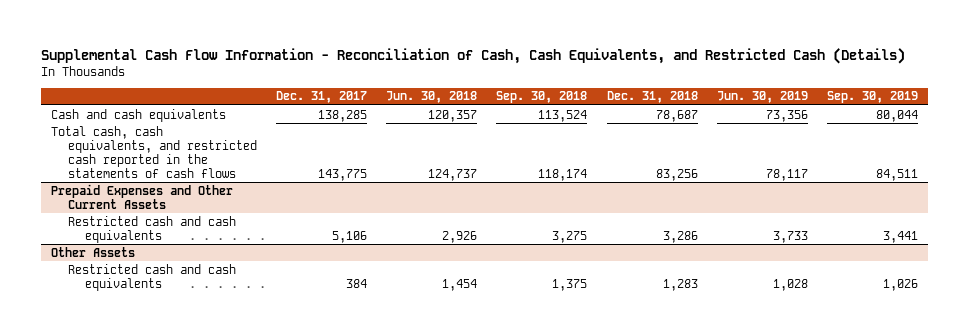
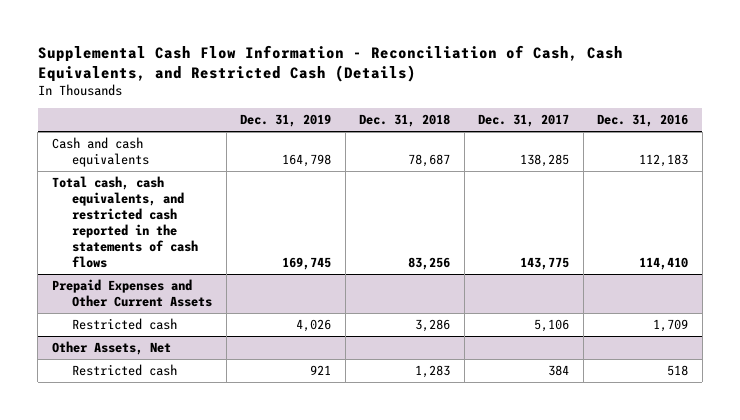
[386,91,478,104] Jun. 30, 2018 -> none
[496,91,588,104] Sep. 30, 2018 -> none
[716,91,808,104] Jun. 30, 2019 -> none
[827,91,919,104] Sep. 30, 2019 -> none
none -> [240,114,332,128] Dec. 31, 2019
none -> [597,114,689,128] Dec. 31, 2016
[67,215,236,243] Restricted cash and cash equivalents -> [72,318,178,331] Restricted cash
[50,246,135,257] Other Assets -> [51,341,171,356] Other Assets, Net
[67,263,236,291] Restricted cash and cash equivalents -> [72,364,178,377] Restricted cash

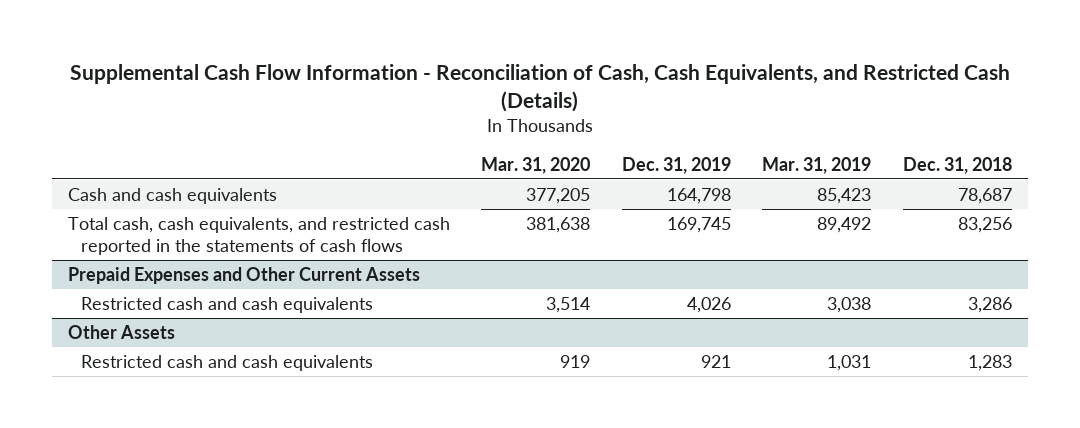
[478,114,570,128] Dec. 31, 2017 -> none
[597,114,689,128] Dec. 31, 2016 -> none
none -> [481,156,591,174] Mar. 31, 2020
none -> [762,156,872,174] Mar. 31, 2019
[72,318,178,331] Restricted cash -> [80,296,373,313] Restricted cash and cash equivalents
[51,341,171,356] Other Assets, Net -> [67,324,175,339] Other Assets
[72,364,178,377] Restricted cash -> [80,354,373,371] Restricted cash and cash equivalents

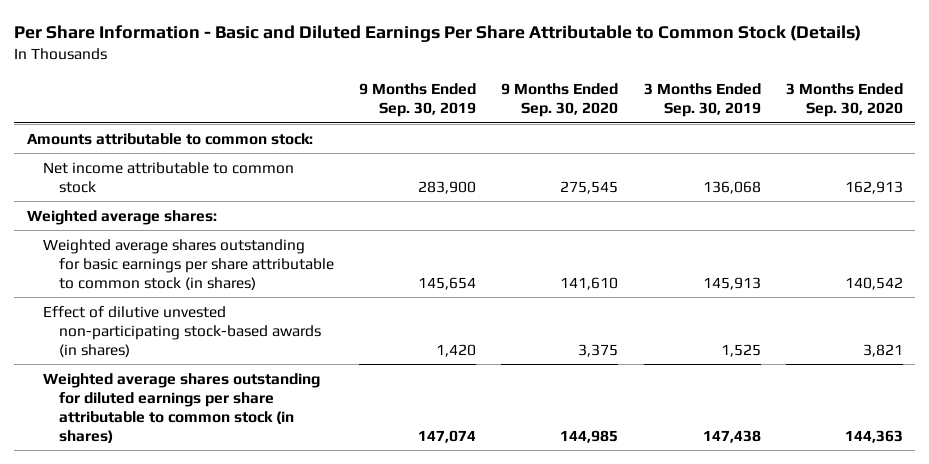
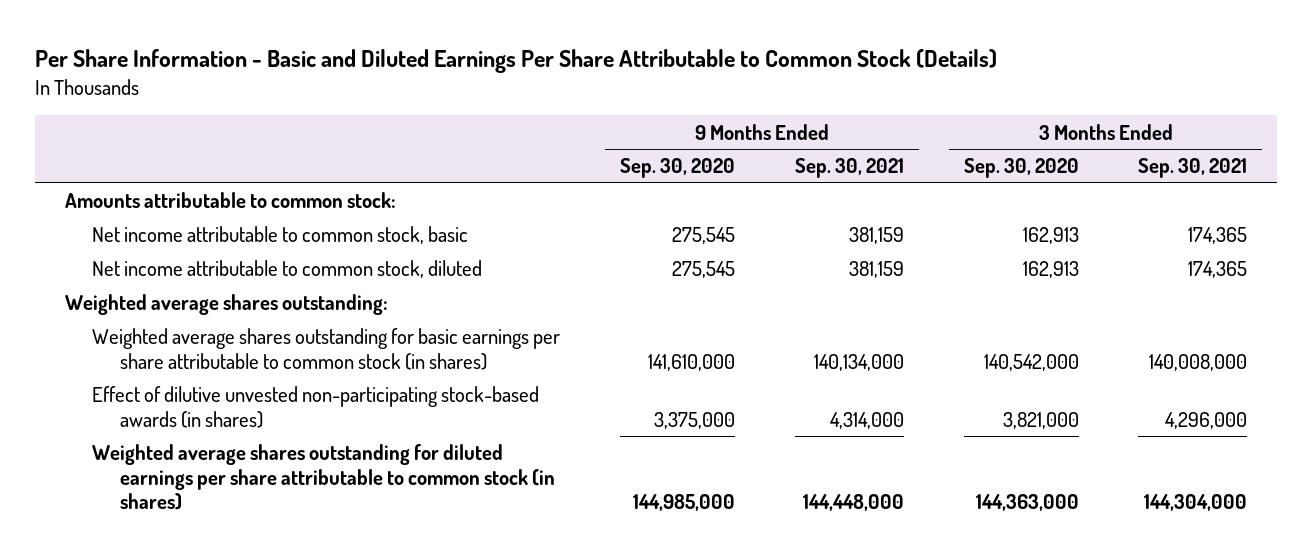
[359,83,477,118] 9 Months Ended Sep. 30, 2019 -> none
[643,83,761,118] 3 Months Ended Sep. 30, 2019 -> none
none -> [794,158,904,179] Sep. 30, 2021
none -> [1138,158,1248,179] Sep. 30, 2021
[42,161,294,193] Net income attributable to common stock -> [92,226,469,245] Net income attributable to common stock, basic
none -> [92,260,483,279] Net income attributable to common stock, diluted
[26,209,217,225] Weighted average shares: -> [65,294,389,316] Weighted average shares outstanding:
[560,276,619,290] 141,610 -> [648,353,736,371] 141,610,000
[844,276,903,290] 140,542 -> [983,353,1079,371] 140,542,000
[578,343,619,357] 3,375 -> [654,411,736,429] 3,375,000
[862,343,903,357] 3,821 -> [1002,411,1079,429] 3,821,000
[560,429,619,443] 144,985 -> [633,493,736,511] 144,985,000
[844,429,903,443] 144,363 -> [975,493,1079,511] 144,363,000

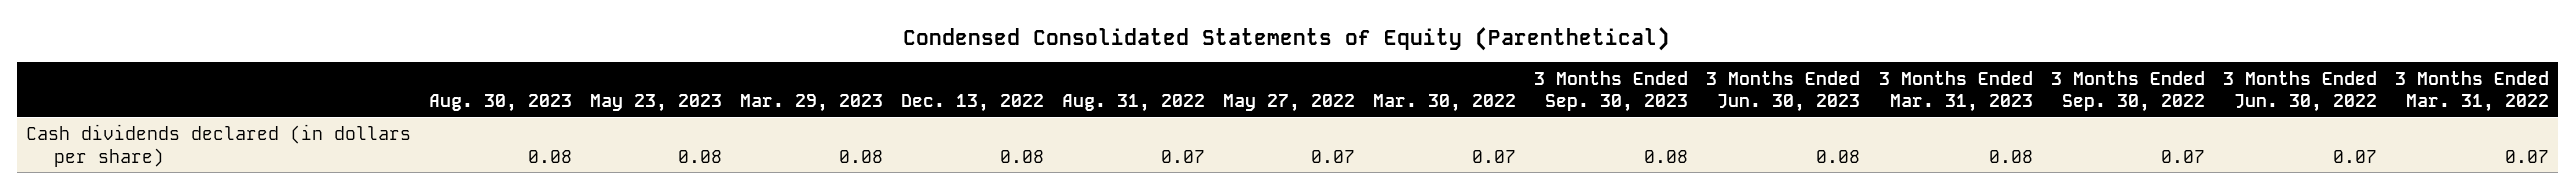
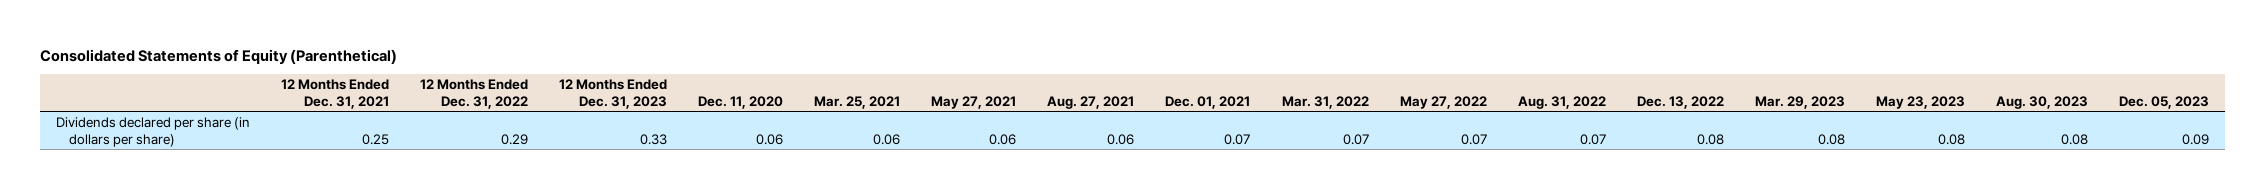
[903,26,1671,51] Condensed Consolidated Statements of Equity (Parenthetical) -> [40,48,398,64] Consolidated Statements of Equity (Parenthetical)
[1373,94,1517,113] Mar. 30, 2022 -> none
[1534,70,1689,113] 3 Months Ended Sep. 30, 2023 -> none
[1706,70,1861,113] 3 Months Ended Jun. 30, 2023 -> none
[1878,70,2033,113] 3 Months Ended Mar. 31, 2023 -> none
[2050,70,2205,113] 3 Months Ended Sep. 30, 2022 -> none
[2222,70,2377,113] 3 Months Ended Jun. 30, 2022 -> none
[2394,70,2549,113] 3 Months Ended Mar. 31, 2022 -> none
none -> [280,78,389,109] 12 Months Ended Dec. 31, 2021
none -> [419,78,528,109] 12 Months Ended Dec. 31, 2022
none -> [558,78,667,109] 12 Months Ended Dec. 31, 2023
none -> [698,95,784,109] Dec. 11, 2020
none -> [814,95,901,109] Mar. 25, 2021
none -> [931,95,1017,109] May 27, 2021
none -> [1047,95,1135,109] Aug. 27, 2021
none -> [1165,95,1251,109] Dec. 01, 2021
none -> [1281,95,1369,109] Mar. 31, 2022
none -> [2119,95,2210,109] Dec. 05, 2023
[25,124,411,167] Cash dividends declared (in dollars per share) -> [55,116,250,147] Dividends declared per share (in dollars per share)

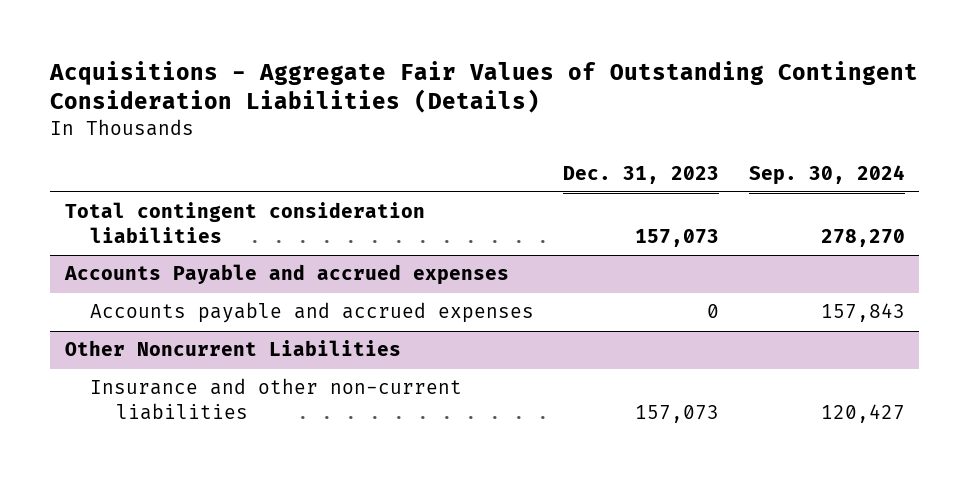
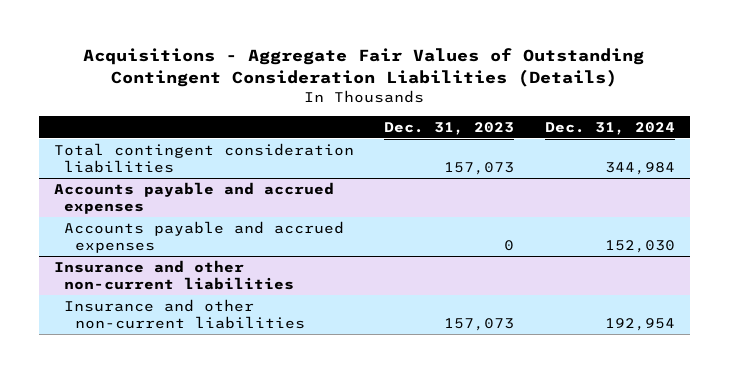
[748,164,905,185] Sep. 30, 2024 -> none
none -> [544,121,675,135] Dec. 31, 2024
[63,264,509,286] Accounts Payable and accrued expenses -> [54,182,335,214] Accounts payable and accrued expenses
[64,340,401,357] Other Noncurrent Liabilities -> [54,260,295,290] Insurance and other non-current liabilities

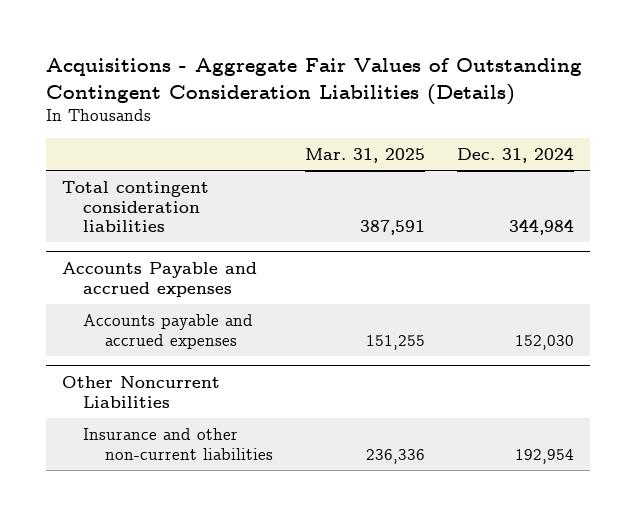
[384,121,515,135] Dec. 31, 2023 -> none
none -> [304,148,425,164] Mar. 31, 2025
[54,182,335,214] Accounts payable and accrued expenses -> [62,261,258,297] Accounts Payable and accrued expenses
[54,260,295,290] Insurance and other non-current liabilities -> [62,375,221,408] Other Noncurrent Liabilities

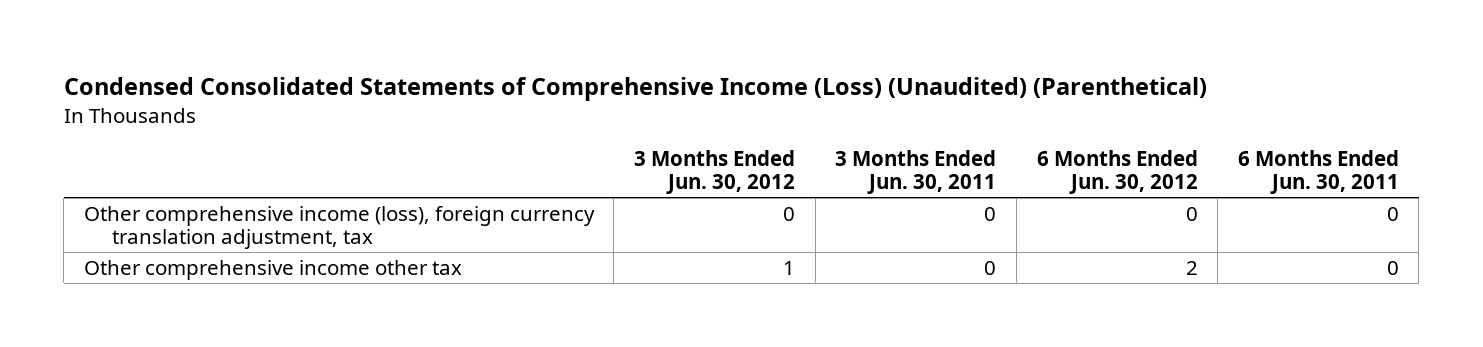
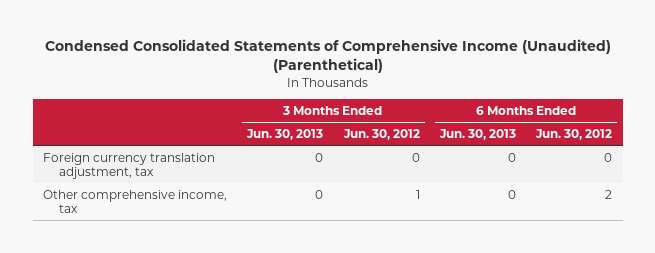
[63,77,1207,102] Condensed Consolidated Statements of Comprehensive Income (Loss) (Unaudited) (Parenthetical) -> [44,39,611,74] Condensed Consolidated Statements of Comprehensive Income (Unaudited) (Parenthetical)
[835,149,997,195] 3 Months Ended Jun. 30, 2011 -> none
[1237,149,1399,195] 6 Months Ended Jun. 30, 2011 -> none
none -> [246,128,324,140] Jun. 30, 2013
none -> [438,128,516,140] Jun. 30, 2013
[83,205,595,250] Other comprehensive income (loss), foreign currency translation adjustment, tax -> [42,152,215,180] Foreign currency translation adjustment, tax
[83,259,462,280] Other comprehensive income other tax -> [42,189,227,214] Other comprehensive income, tax

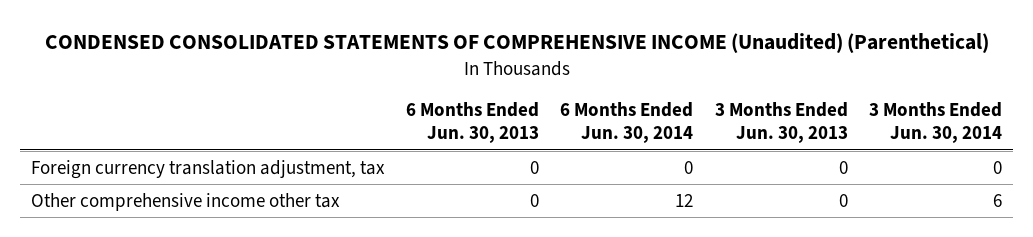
[44,39,611,74] Condensed Consolidated Statements of Comprehensive Income (Unaudited) (Parenthetical) -> [44,33,989,54] CONDENSED CONSOLIDATED STATEMENTS OF COMPREHENSIVE INCOME (Unaudited) (Parenthetical)
[342,128,420,140] Jun. 30, 2012 -> none
[535,128,613,140] Jun. 30, 2012 -> none
none -> [560,102,694,144] 6 Months Ended Jun. 30, 2014
none -> [869,102,1003,144] 3 Months Ended Jun. 30, 2014
[42,189,227,214] Other comprehensive income, tax -> [30,192,340,211] Other comprehensive income other tax

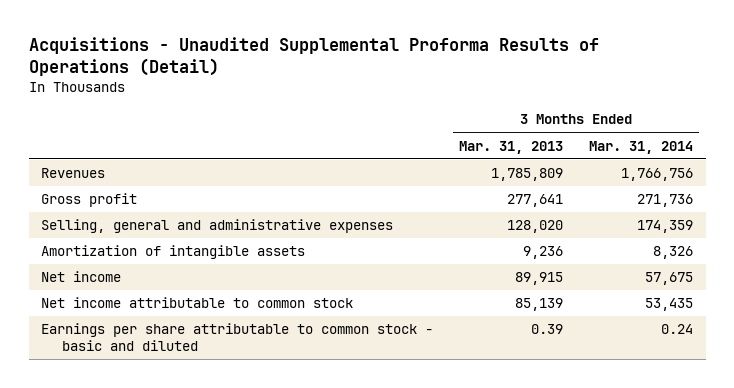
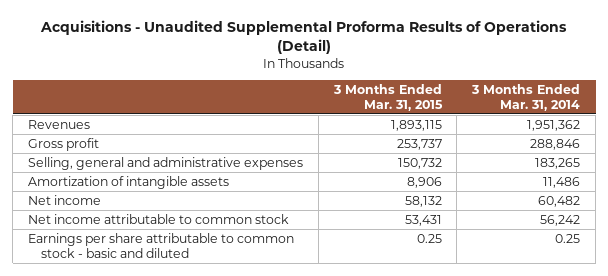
[459,140,564,154] Mar. 31, 2013 -> none
none -> [332,83,443,111] 3 Months Ended Mar. 31, 2015
[620,168,693,182] 1,766,756 -> [527,119,581,131] 1,951,362
[636,194,693,208] 271,736 -> [530,138,581,150] 288,846
[636,220,693,234] 174,359 -> [535,157,581,169] 183,265
[652,246,693,260] 8,326 -> [543,176,581,188] 11,486
[644,272,693,286] 57,675 -> [538,195,581,207] 60,482
[644,298,693,312] 53,435 -> [540,214,581,226] 56,242
[660,324,693,335] 0.24 -> [555,233,581,243] 0.25

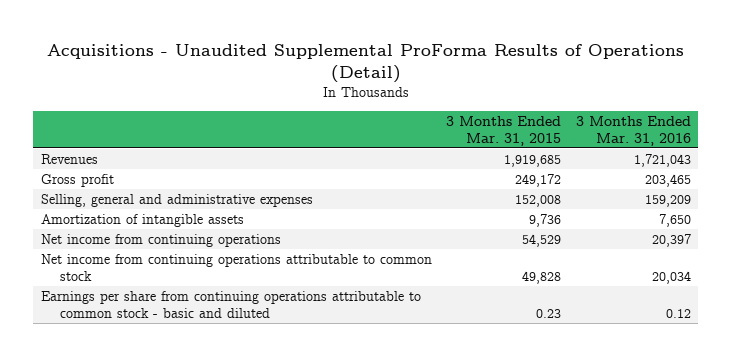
[40,19,568,55] Acquisitions - Unaudited Supplemental Proforma Results of Operations (Detail) -> [46,43,684,83] Acquisitions - Unaudited Supplemental ProForma Results of Operations (Detail)
[471,83,581,111] 3 Months Ended Mar. 31, 2014 -> none
none -> [575,115,691,146] 3 Months Ended Mar. 31, 2016
[390,119,442,131] 1,893,115 -> [504,155,562,168] 1,919,685
[396,138,442,150] 253,737 -> [515,174,562,188] 249,172
[397,157,442,169] 150,732 -> [515,195,562,208] 152,008
[406,176,442,188] 8,906 -> [529,214,562,228] 9,736
[28,194,102,205] Net income -> [40,234,281,248] Net income from continuing operations
[404,195,442,207] 58,132 -> [522,234,562,248] 54,529
[28,213,290,224] Net income attributable to common stock -> [40,254,432,281] Net income from continuing operations attributable to common stock
[404,214,442,226] 53,431 -> [522,270,562,284] 49,828
[28,232,295,258] Earnings per share attributable to common stock - basic and diluted -> [40,291,421,318] Earnings per share from continuing operations attributable to common stock - basic and diluted
[416,233,442,243] 0.25 -> [536,308,562,318] 0.23

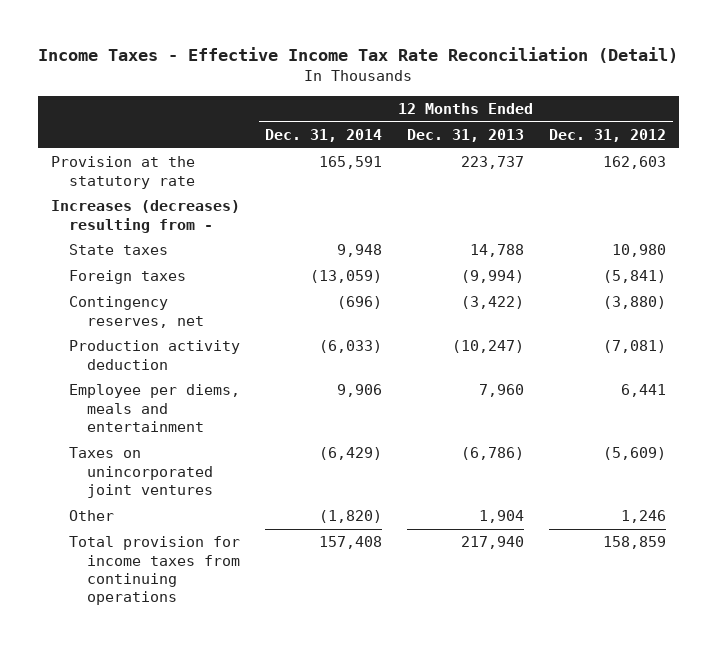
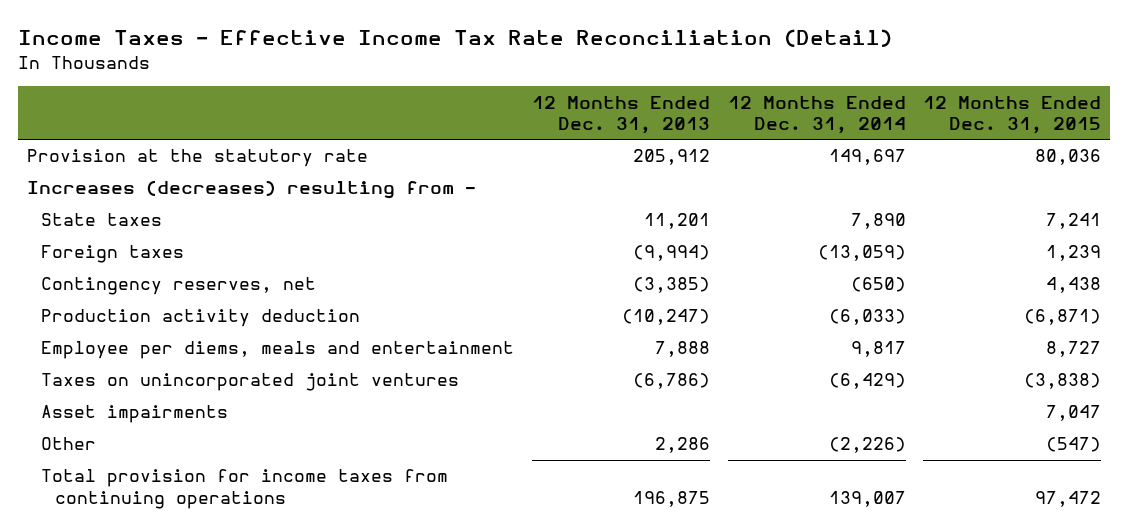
[549,129,667,143] Dec. 31, 2012 -> none
none -> [923,95,1102,135] 12 Months Ended Dec. 31, 2015
[319,156,383,170] 165,591 -> [828,149,906,166] 149,697
[461,156,525,170] 223,737 -> [633,149,711,166] 205,912
[337,244,383,258] 9,948 -> [850,213,906,230] 7,890
[470,244,525,258] 14,788 -> [644,213,711,230] 11,201
[337,296,383,310] (696) -> [850,277,906,293] (650)
[461,296,525,310] (3,422) -> [633,277,711,294] (3,385)
[337,384,383,398] 9,906 -> [850,341,906,358] 9,817
[479,384,525,398] 7,960 -> [655,341,711,358] 7,888
none -> [41,405,229,424] Asset impairments
[319,510,383,524] (1,820) -> [828,437,906,454] (2,226)
[479,510,525,524] 1,904 -> [655,437,711,454] 2,286
[319,536,383,550] 157,408 -> [828,490,906,507] 139,007
[461,536,525,550] 217,940 -> [633,490,711,507] 196,875

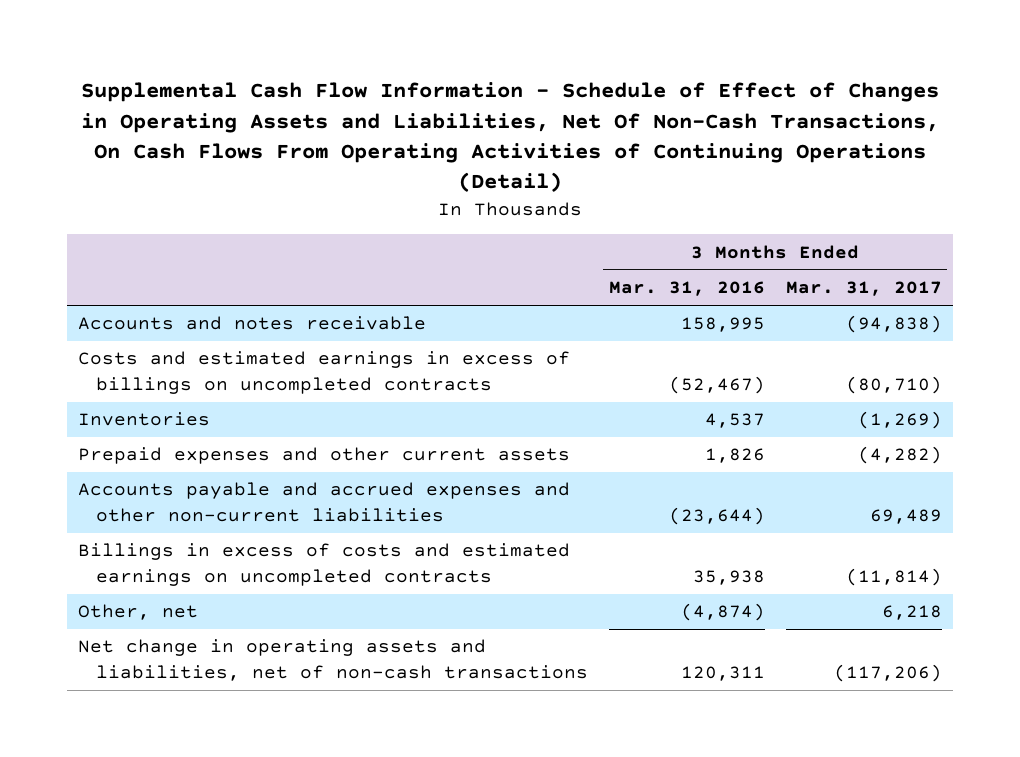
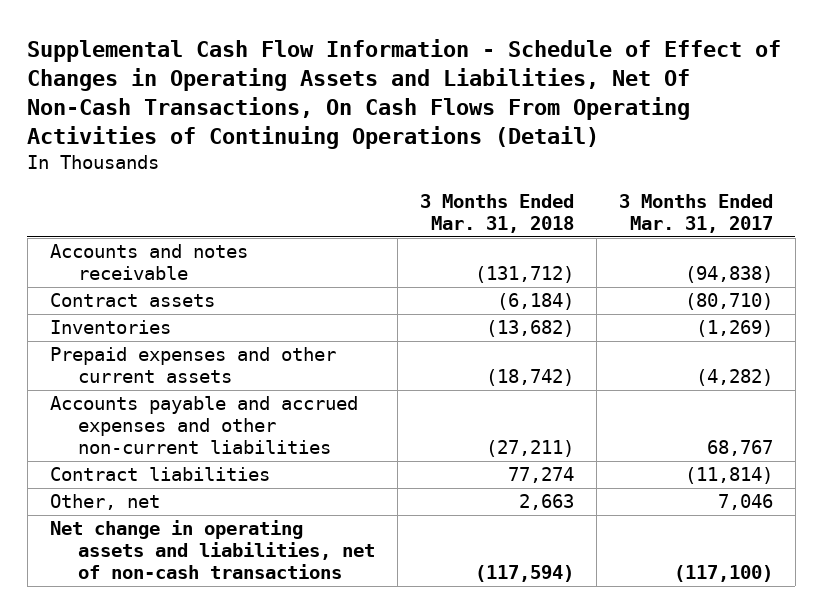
[608,281,765,297] Mar. 31, 2016 -> none
none -> [419,194,574,234] 3 Months Ended Mar. 31, 2018
[77,351,570,394] Costs and estimated earnings in excess of billings on uncompleted contracts -> [49,293,215,308] Contract assets
[869,508,942,524] 69,489 -> [706,439,773,456] 68,767
[77,543,570,586] Billings in excess of costs and estimated earnings on uncompleted contracts -> [49,467,270,482] Contract liabilities
[881,605,942,621] 6,218 -> [717,494,773,511] 7,046
[833,663,942,682] (117,206) -> [673,564,773,582] (117,100)

